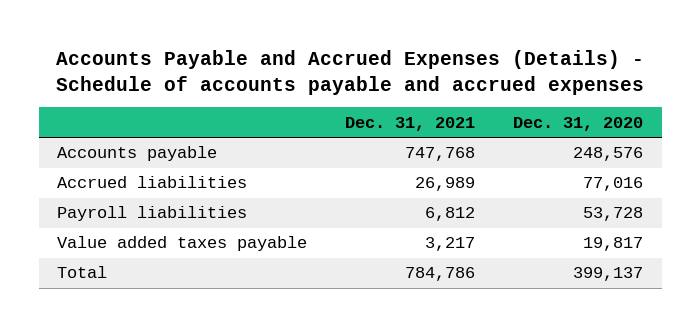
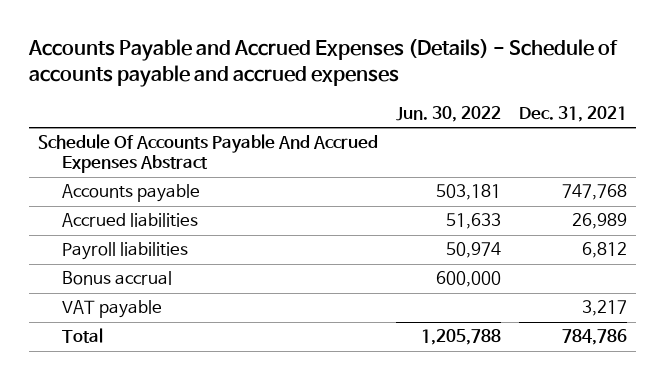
[512,116,643,131] Dec. 31, 2020 -> none
none -> [396,105,502,122] Jun. 30, 2022
none -> [38,134,379,174] Schedule Of Accounts Payable And Accrued Expenses Abstract
none -> [62,271,173,286] Bonus accrual
[57,236,308,252] Value added taxes payable -> [62,300,163,319] VAT payable

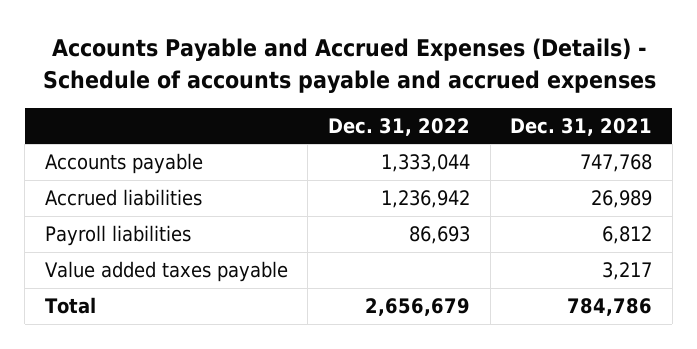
[396,105,502,122] Jun. 30, 2022 -> none
none -> [328,117,471,136] Dec. 31, 2022
[38,134,379,174] Schedule Of Accounts Payable And Accrued Expenses Abstract -> none
[62,271,173,286] Bonus accrual -> none
[62,300,163,319] VAT payable -> [44,261,288,283] Value added taxes payable

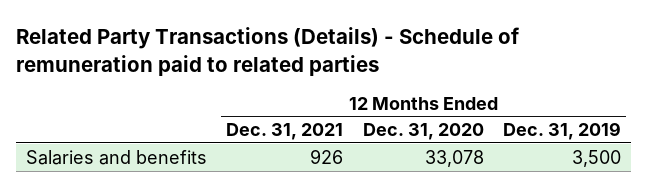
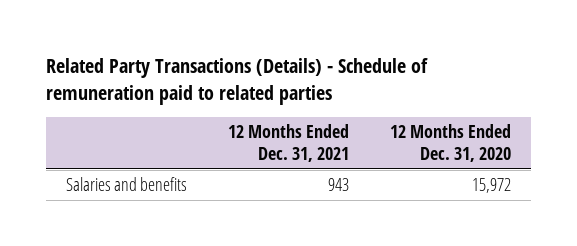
[502,122,621,141] Dec. 31, 2019 -> none
[310,148,344,164] 926 -> [327,178,349,192] 943
[424,149,484,167] 33,078 -> [471,178,511,194] 15,972

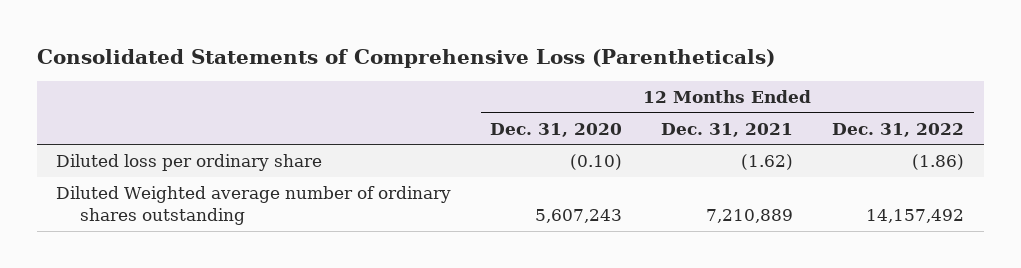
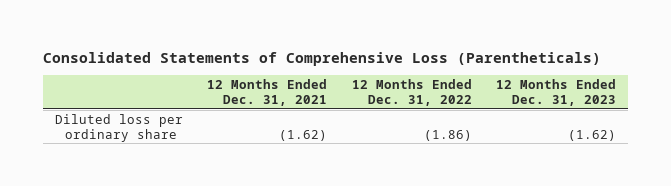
[490,122,623,137] Dec. 31, 2020 -> none
none -> [495,79,616,107] 12 Months Ended Dec. 31, 2023
[56,186,452,226] Diluted Weighted average number of ordinary shares outstanding -> none

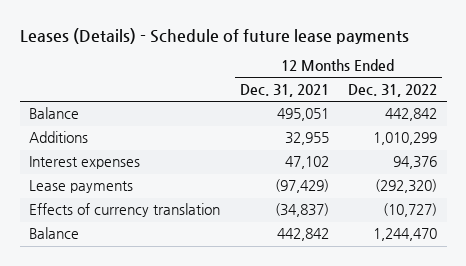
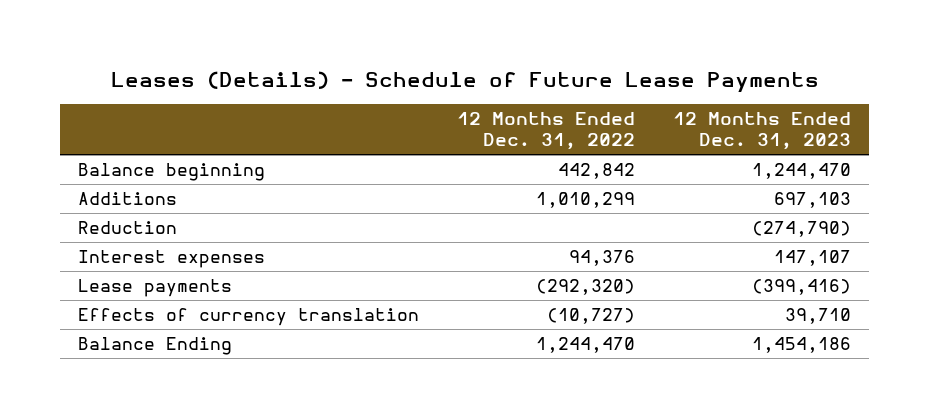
[19,27,409,44] Leases (Details) - Schedule of future lease payments -> [110,70,819,93] Leases (Details) - Schedule of Future Lease Payments
[239,83,329,97] Dec. 31, 2021 -> none
none -> [672,111,851,151] 12 Months Ended Dec. 31, 2023
[29,107,80,120] Balance -> [78,163,266,182] Balance beginning
none -> [78,221,178,235] Reduction
[29,227,80,240] Balance -> [78,337,233,356] Balance Ending

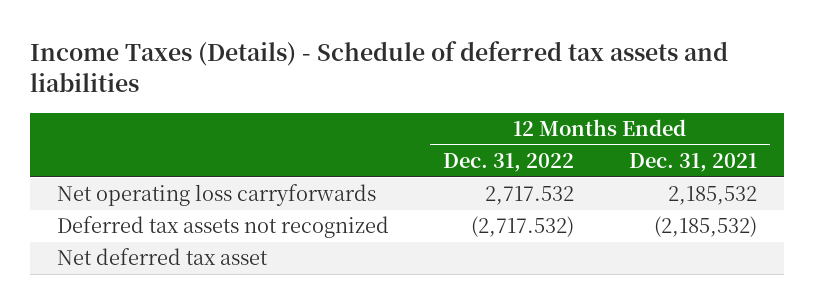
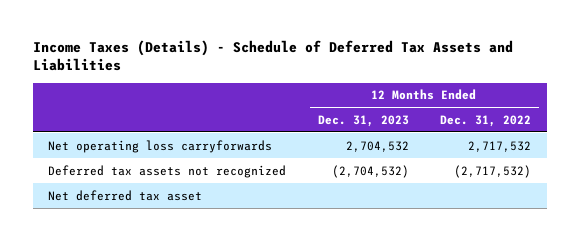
[29,41,728,93] Income Taxes (Details) - Schedule of deferred tax assets and liabilities -> [32,39,513,72] Income Taxes (Details) - Schedule of Deferred Tax Assets and Liabilities
[628,153,757,173] Dec. 31, 2021 -> none
none -> [317,114,409,127] Dec. 31, 2023
[485,186,575,206] 2,717.532 -> [467,140,531,152] 2,717,532
[471,216,575,238] (2,717.532) -> [453,164,531,178] (2,717,532)

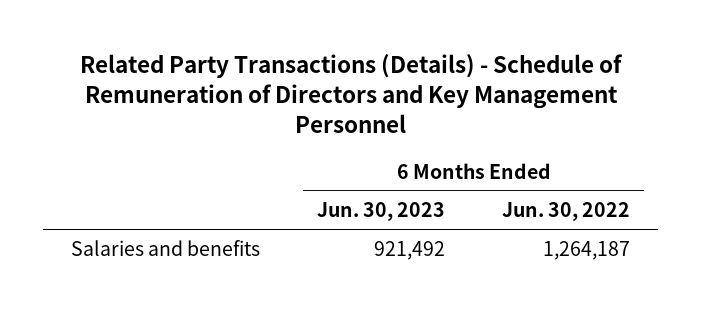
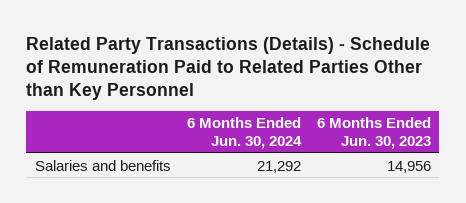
[79,54,623,134] Related Party Transactions (Details) - Schedule of Remuneration of Directors and Key Management Personnel -> [26,36,431,101] Related Party Transactions (Details) - Schedule of Remuneration Paid to Related Parties Other than Key Personnel
[501,202,630,222] Jun. 30, 2022 -> none
none -> [186,117,302,150] 6 Months Ended Jun. 30, 2024
[374,241,446,261] 921,492 -> [387,160,432,173] 14,956

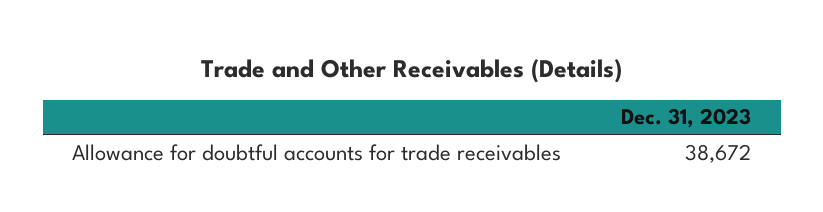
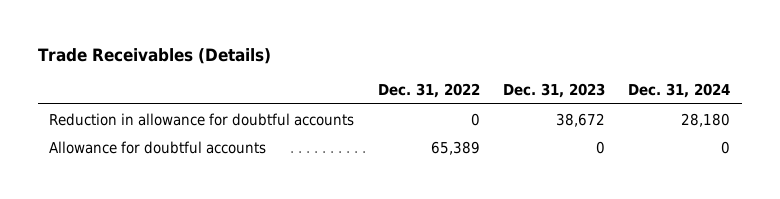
[200,59,622,84] Trade and Other Receivables (Details) -> [37,47,271,64] Trade Receivables (Details)
none -> [377,83,480,99] Dec. 31, 2022
none -> [628,83,731,99] Dec. 31, 2024
[72,143,562,161] Allowance for doubtful accounts for trade receivables -> [49,112,355,126] Reduction in allowance for doubtful accounts
none -> [49,140,267,154] Allowance for doubtful accounts

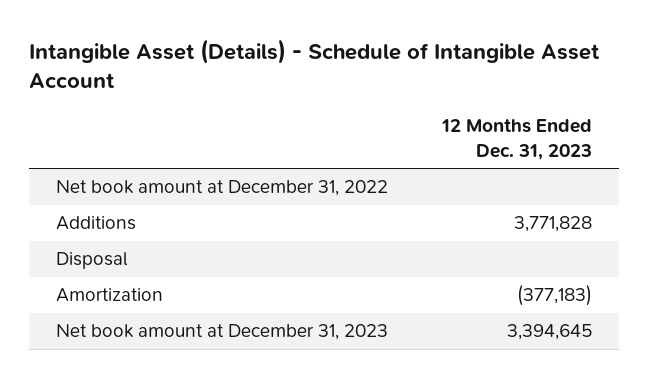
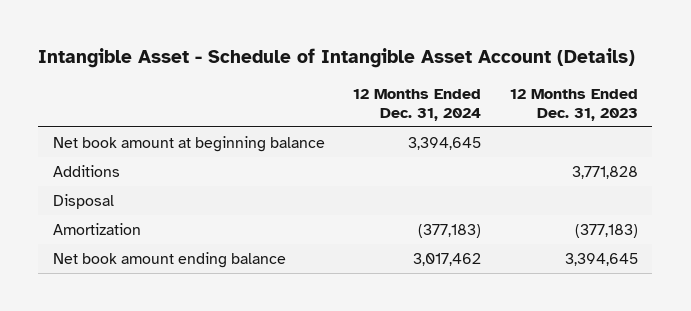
[29,38,601,89] Intangible Asset (Details) - Schedule of Intangible Asset Account -> [38,48,636,69] Intangible Asset - Schedule of Intangible Asset Account (Details)
none -> [353,88,482,121] 12 Months Ended Dec. 31, 2024
[56,180,389,197] Net book amount at December 31, 2022 -> [52,135,325,152] Net book amount at beginning balance
[56,324,389,341] Net book amount at December 31, 2023 -> [52,251,286,268] Net book amount ending balance

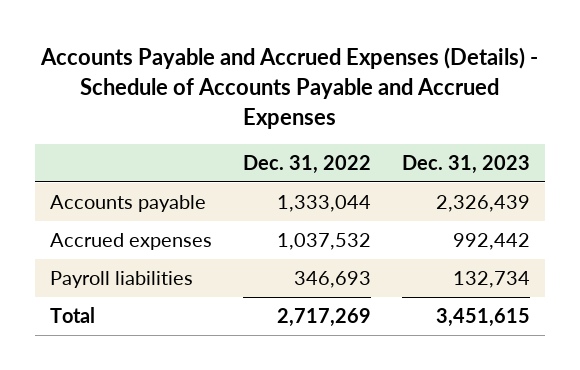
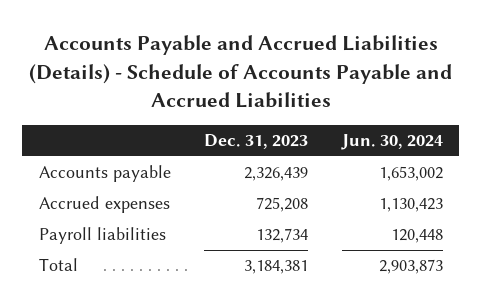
[40,46,539,129] Accounts Payable and Accrued Expenses (Details) - Schedule of Accounts Payable and Accrued Expenses -> [28,35,452,108] Accounts Payable and Accrued Liabilities (Details) - Schedule of Accounts Payable and Accrued Liabilities
[243,154,372,174] Dec. 31, 2022 -> none
none -> [340,134,443,151] Jun. 30, 2024
[452,232,530,250] 992,442 -> [256,197,309,213] 725,208
[435,307,530,327] 3,451,615 -> [244,260,309,275] 3,184,381

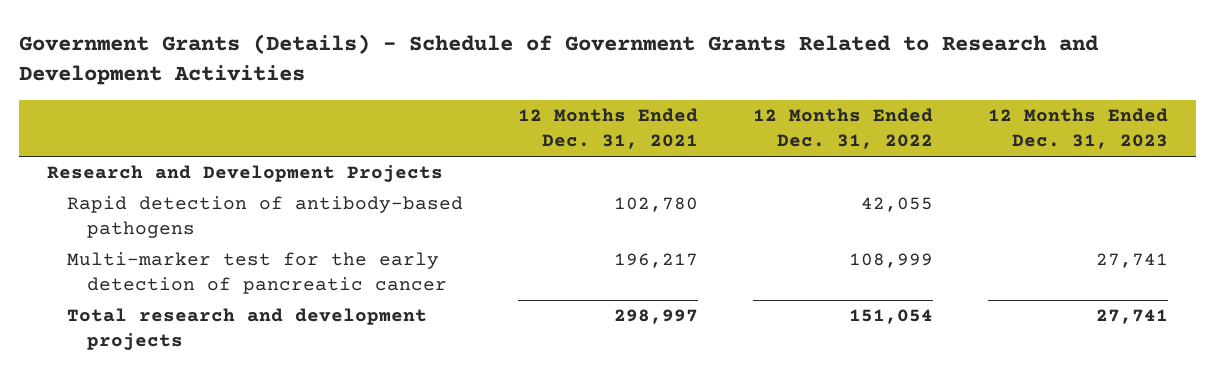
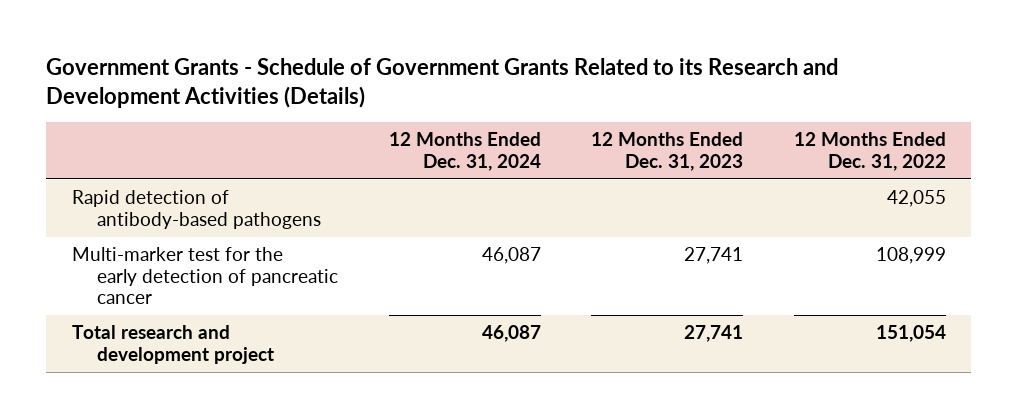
[19,33,1100,86] Government Grants (Details) - Schedule of Government Grants Related to Research and Development Activities -> [46,57,839,108] Government Grants - Schedule of Government Grants Related to its Research and Development Activities (Details)
[518,108,699,150] 12 Months Ended Dec. 31, 2021 -> none
none -> [388,132,541,172] 12 Months Ended Dec. 31, 2024
[46,165,443,183] Research and Development Projects -> none
[66,308,427,351] Total research and development projects -> [71,325,274,364] Total research and development project

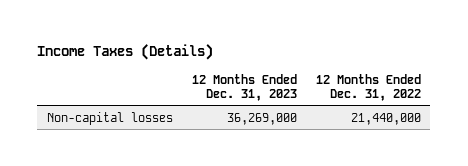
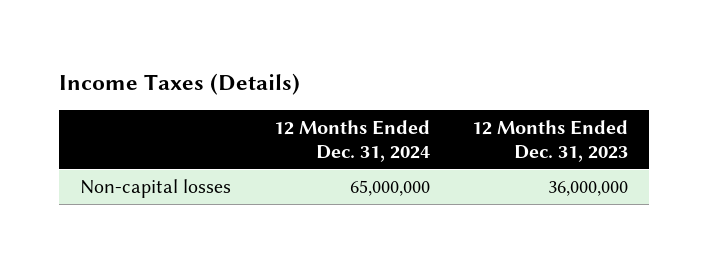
[315,74,421,102] 12 Months Ended Dec. 31, 2022 -> none
none -> [273,119,430,163] 12 Months Ended Dec. 31, 2024
[226,112,297,125] 36,269,000 -> [547,181,628,197] 36,000,000

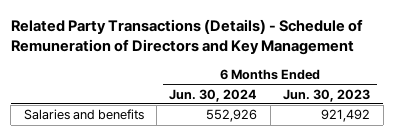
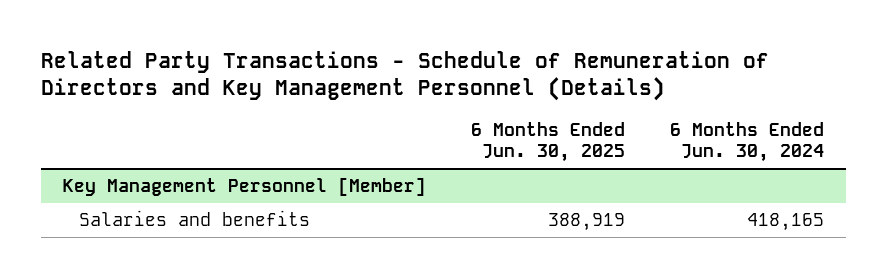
[10,19,363,56] Related Party Transactions (Details) - Schedule of Remuneration of Directors and Key Management -> [40,50,769,102] Related Party Transactions - Schedule of Remuneration of Directors and Key Management Personnel (Details)
[283,88,371,102] Jun. 30, 2023 -> none
none -> [470,122,625,163] 6 Months Ended Jun. 30, 2025
none -> [62,177,426,197] Key Management Personnel [Member]
[206,109,258,123] 552,926 -> [746,213,824,232] 418,165

